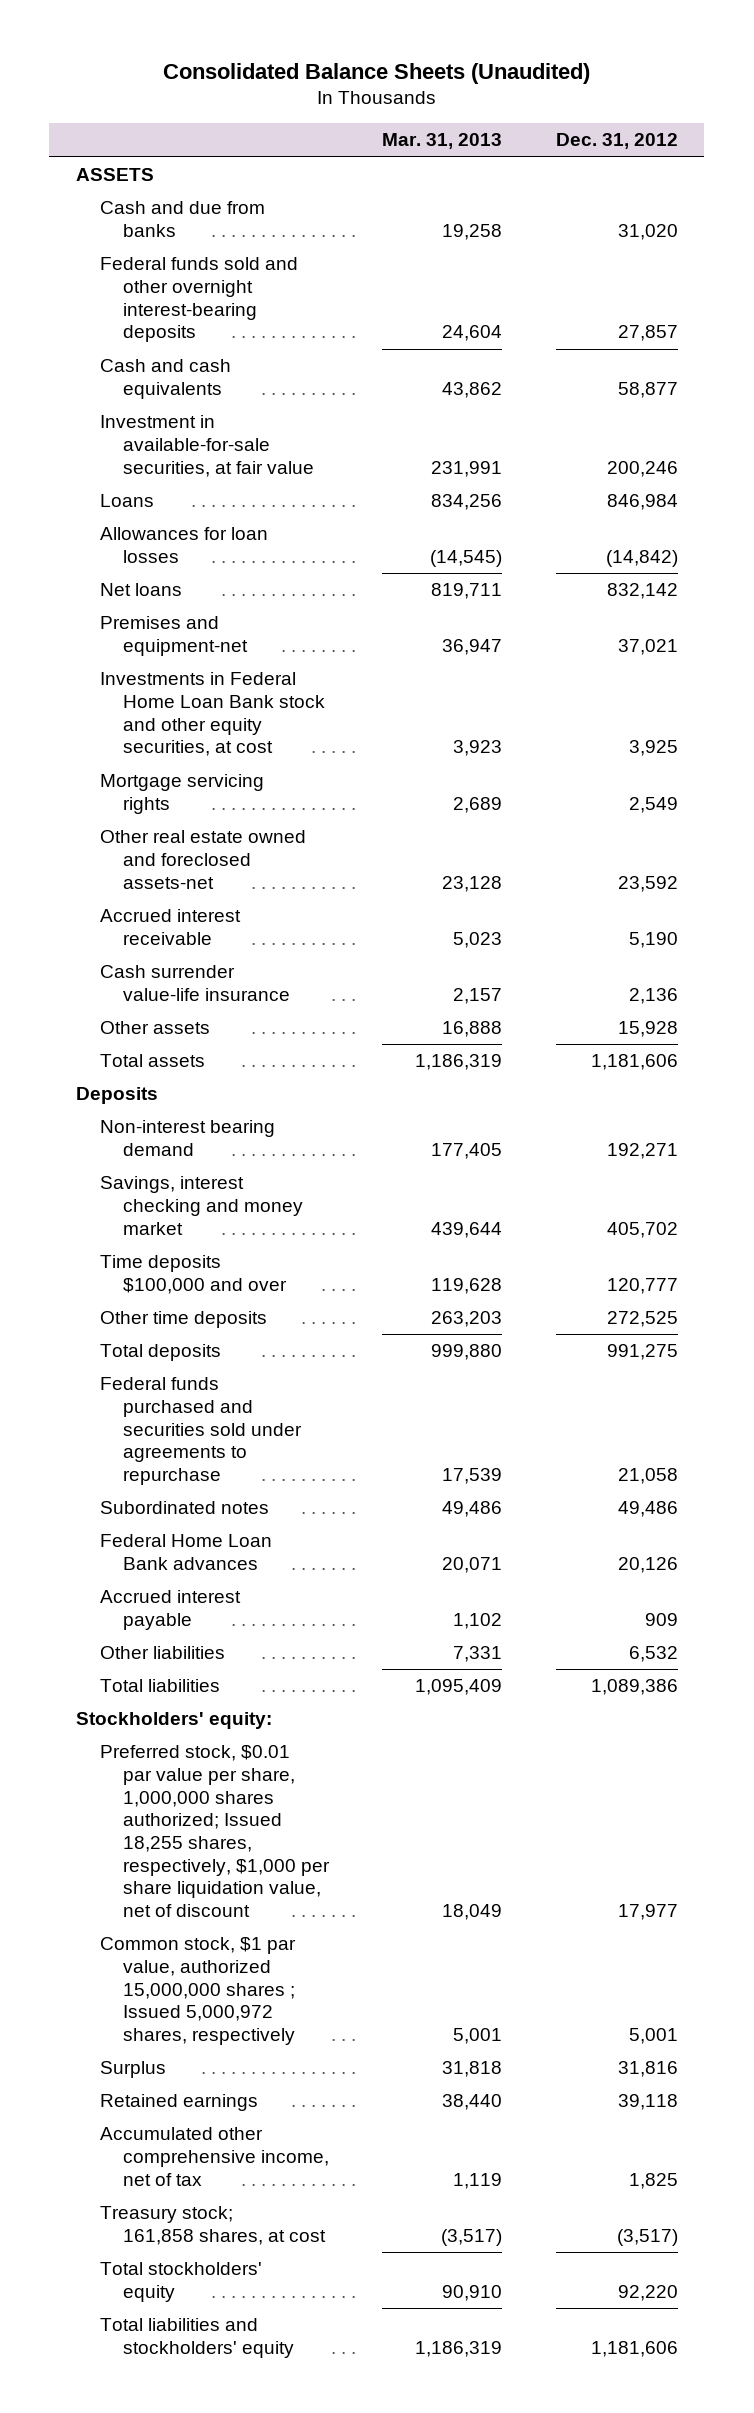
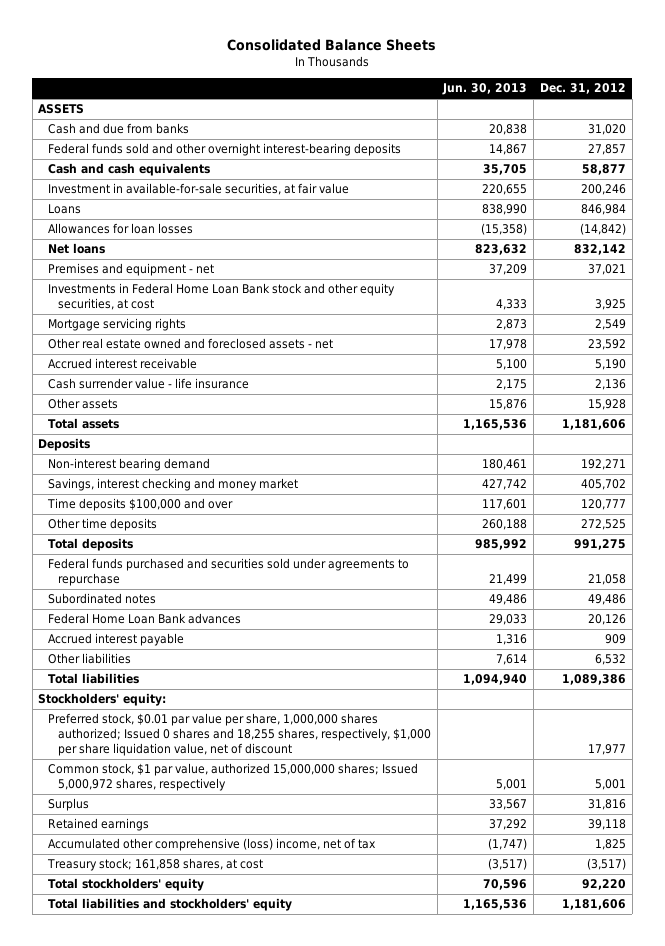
[162,62,590,84] Consolidated Balance Sheets (Unaudited) -> [227,39,437,52] Consolidated Balance Sheets
[382,133,503,150] Mar. 31, 2013 -> none
none -> [442,83,528,96] Jun. 30, 2013
[99,616,249,656] Premises and equipment-net -> [48,263,215,277] Premises and equipment - net
[99,830,306,889] Other real estate owned and foreclosed assets-net -> [48,338,334,350] Other real estate owned and foreclosed assets - net
[99,965,291,1001] Cash surrender value-life insurance -> [48,378,250,390] Cash surrender value - life insurance
[99,1745,331,1918] Preferred stock, $0.01 par value per share, 1,000,000 shares authorized; Issued 18,255 shares, respectively, $1,000 per share liquidation value, net of discount -> [48,713,431,756] Preferred stock, $0.01 par value per share, 1,000,000 shares authorized; Issued 0 shares and 18,255 shares, respectively, $1,000 per share liquidation value, net of discount
[99,1937,296,2046] Common stock, $1 par value, authorized 15,000,000 shares ; Issued 5,000,972 shares, respectively -> [48,763,419,792] Common stock, $1 par value, authorized 15,000,000 shares; Issued 5,000,972 shares, respectively
[99,2127,330,2186] Accumulated other comprehensive income, net of tax -> [48,838,377,852] Accumulated other comprehensive (loss) income, net of tax

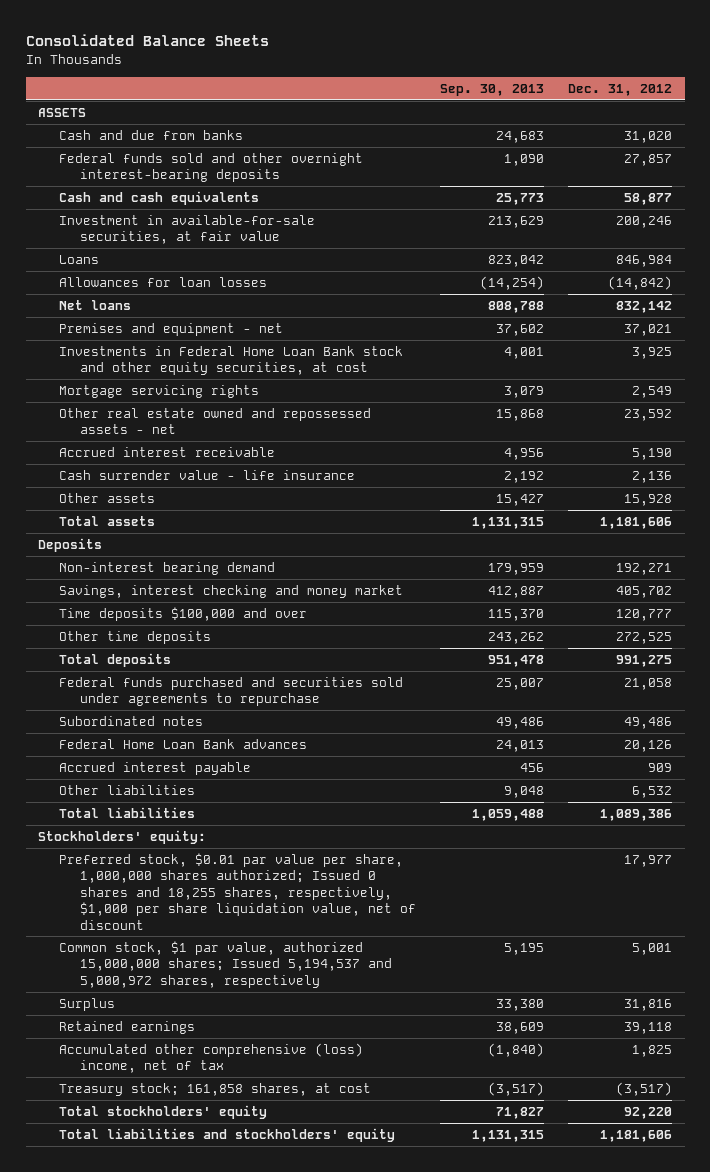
[442,83,528,96] Jun. 30, 2013 -> none
none -> [440,83,545,96] Sep. 30, 2013
[48,338,334,350] Other real estate owned and foreclosed assets - net -> [58,408,371,435] Other real estate owned and repossessed assets - net
[48,763,419,792] Common stock, $1 par value, authorized 15,000,000 shares; Issued 5,000,972 shares, respectively -> [58,941,392,988] Common stock, $1 par value, authorized 15,000,000 shares; Issued 5,194,537 and 5,000,972 shares, respectively

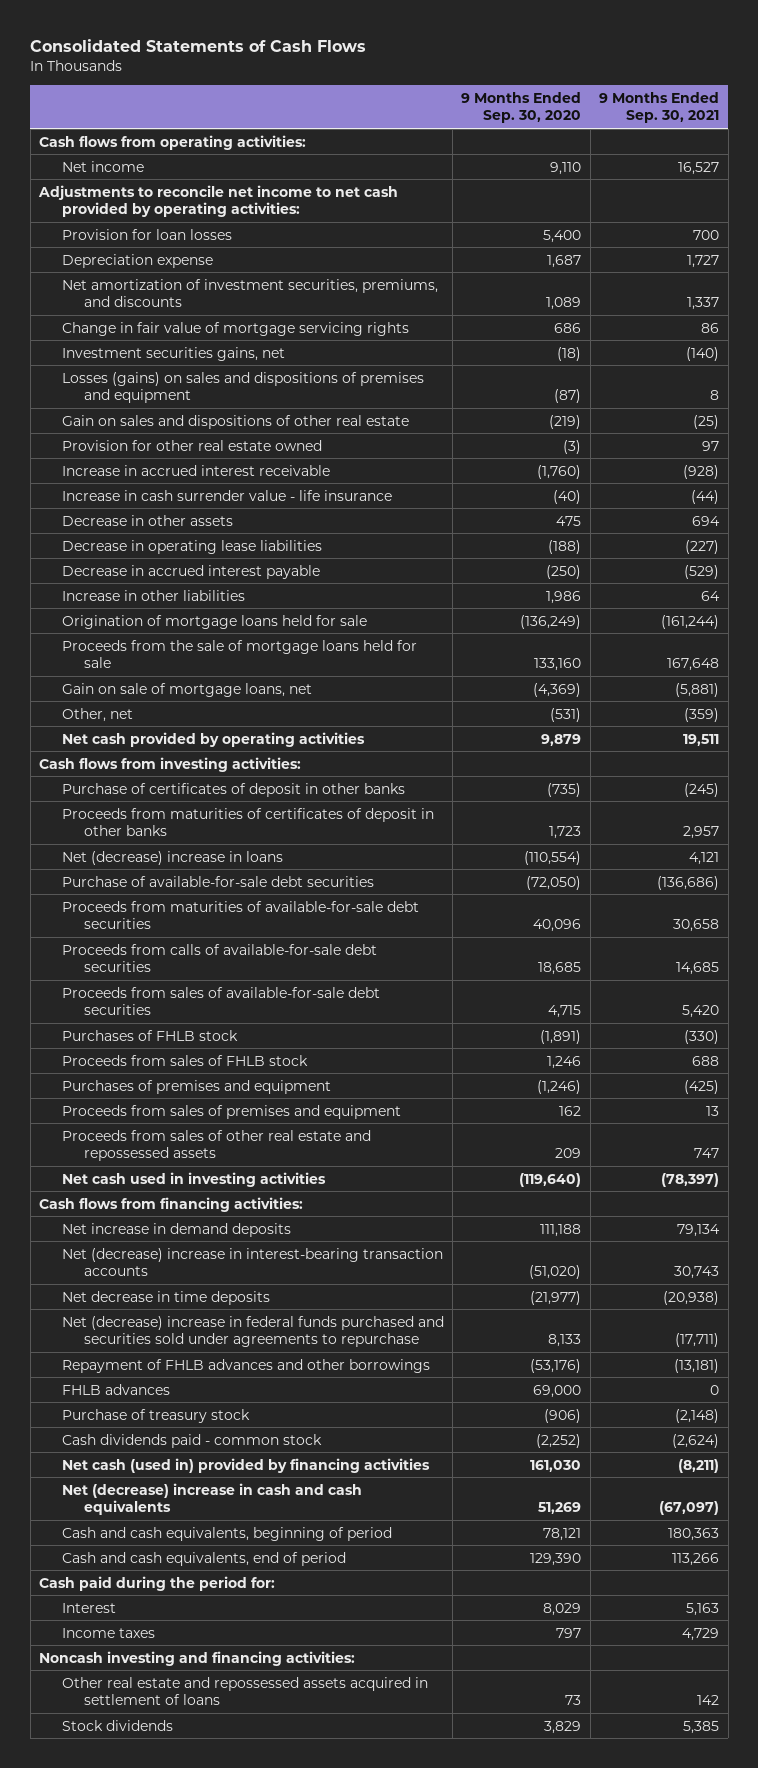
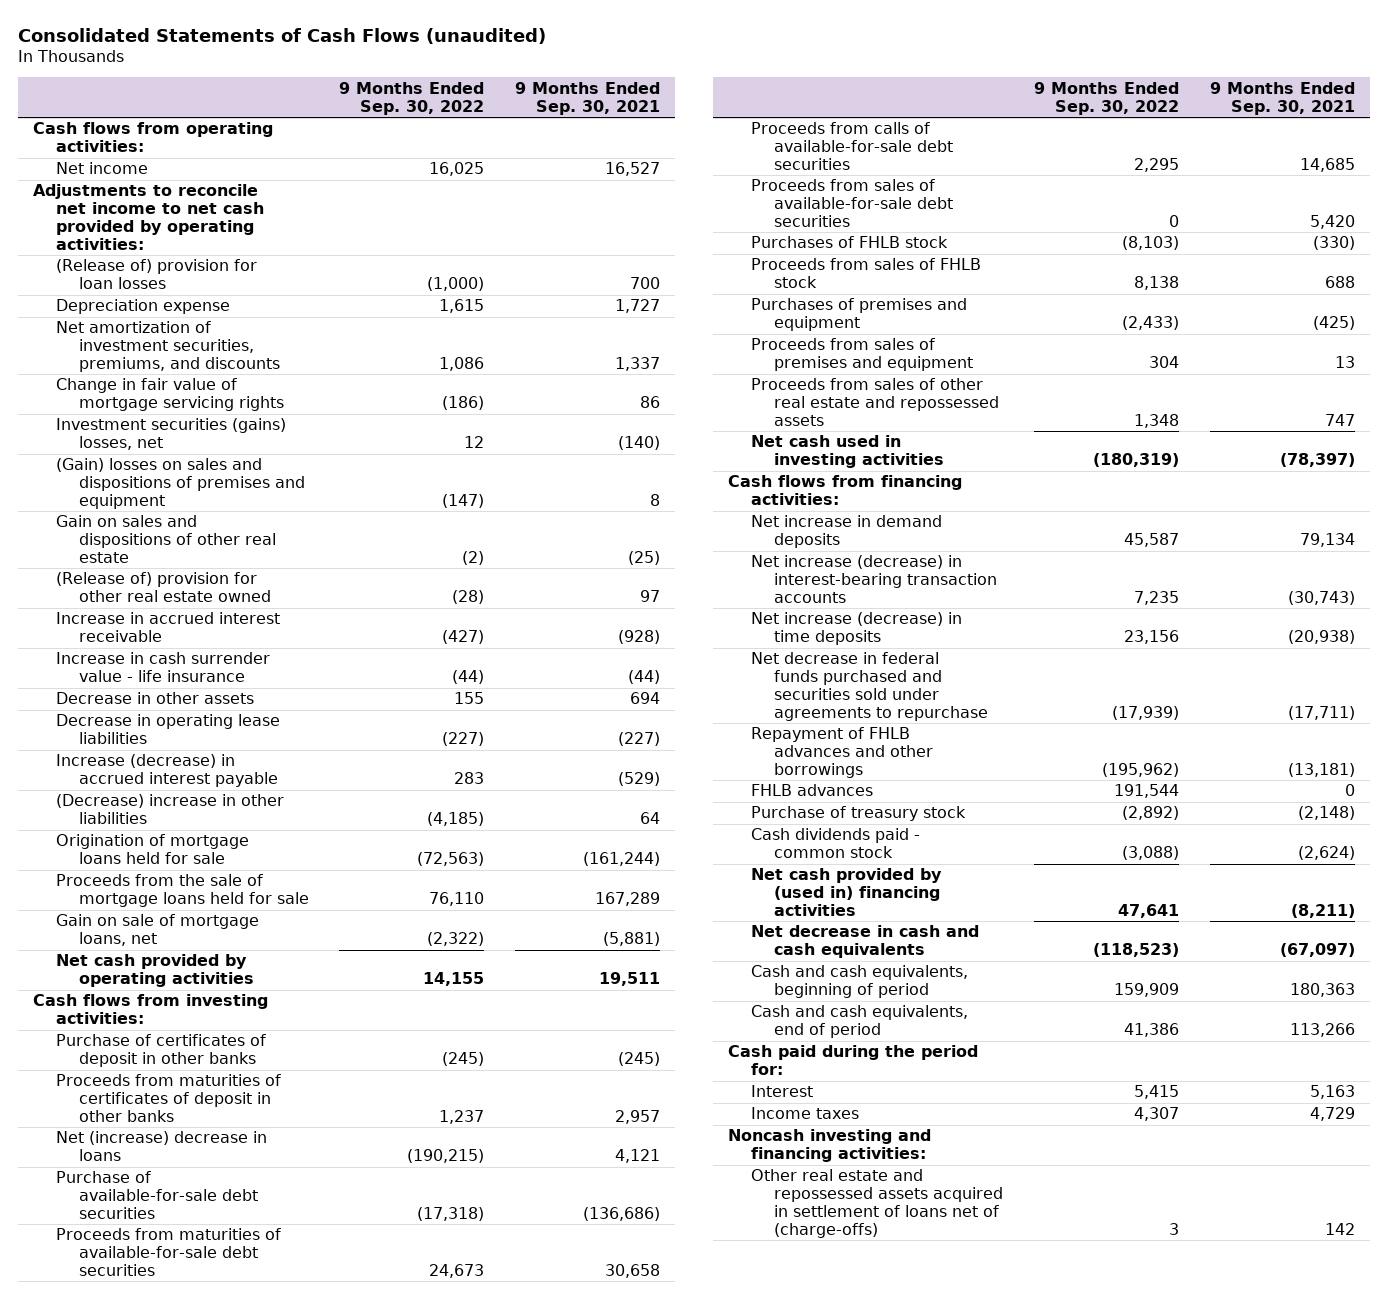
[30,39,367,53] Consolidated Statements of Cash Flows -> [17,27,546,44] Consolidated Statements of Cash Flows (unaudited)
[461,91,582,124] 9 Months Ended Sep. 30, 2020 -> none
none -> [339,81,485,115] 9 Months Ended Sep. 30, 2022
[61,228,232,240] Provision for loan losses -> [55,259,257,290] (Release of) provision for loan losses
[61,346,285,361] Investment securities gains, net -> [55,418,286,451] Investment securities (gains) losses, net
[61,371,424,404] Losses (gains) on sales and dispositions of premises and equipment -> [55,458,305,510] (Gain) losses on sales and dispositions of premises and equipment
[61,439,322,451] Provision for other real estate owned -> [55,572,271,603] (Release of) provision for other real estate owned
[61,564,320,579] Decrease in accrued interest payable -> [55,754,278,788] Increase (decrease) in accrued interest payable
[61,589,245,601] Increase in other liabilities -> [55,794,284,825] (Decrease) increase in other liabilities
[667,658,720,672] 167,648 -> [594,892,660,907] 167,289
[61,707,133,722] Other, net -> none
[61,850,283,865] Net (decrease) increase in loans -> [55,1131,267,1162] Net (increase) decrease in loans
[61,1247,443,1277] Net (decrease) increase in interest-bearing transaction accounts -> [750,555,997,604] Net increase (decrease) in interest-bearing transaction accounts
[674,1266,720,1280] 30,743 -> [1287,591,1355,606] (30,743)
[61,1290,270,1305] Net decrease in time deposits -> [750,612,962,646] Net increase (decrease) in time deposits
[61,1315,444,1348] Net (decrease) increase in federal funds purchased and securities sold under agreements to repurchase -> [750,652,988,722] Net decrease in federal funds purchased and securities sold under agreements to repurchase
[61,1457,430,1473] Net cash (used in) provided by financing activities -> [750,868,942,917] Net cash provided by (used in) financing activities
[61,1482,362,1516] Net (decrease) increase in cash and cash equivalents -> [750,925,979,959] Net decrease in cash and cash equivalents
[61,1719,173,1731] Stock dividends -> none
[61,1676,428,1706] Other real estate and repossessed assets acquired in settlement of loans -> [750,1169,1003,1239] Other real estate and repossessed assets acquired in settlement of loans net of (charge-offs)

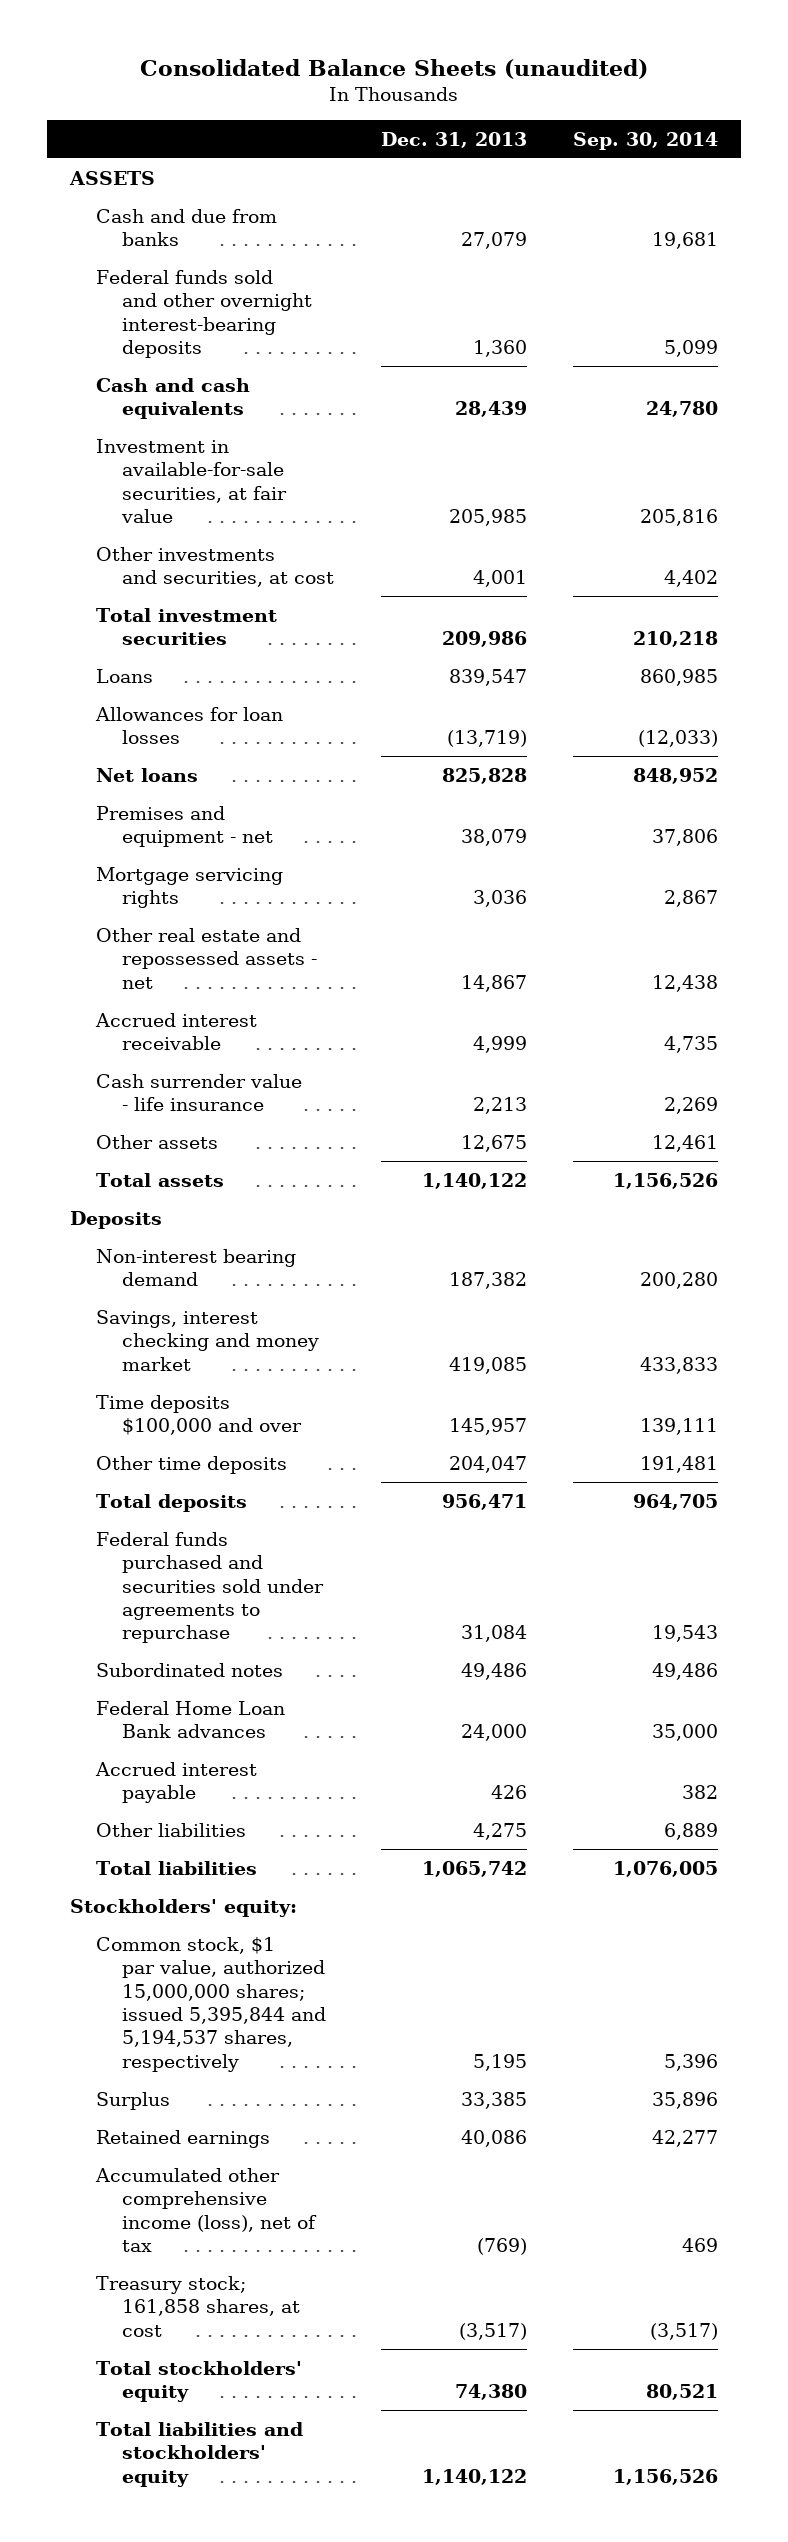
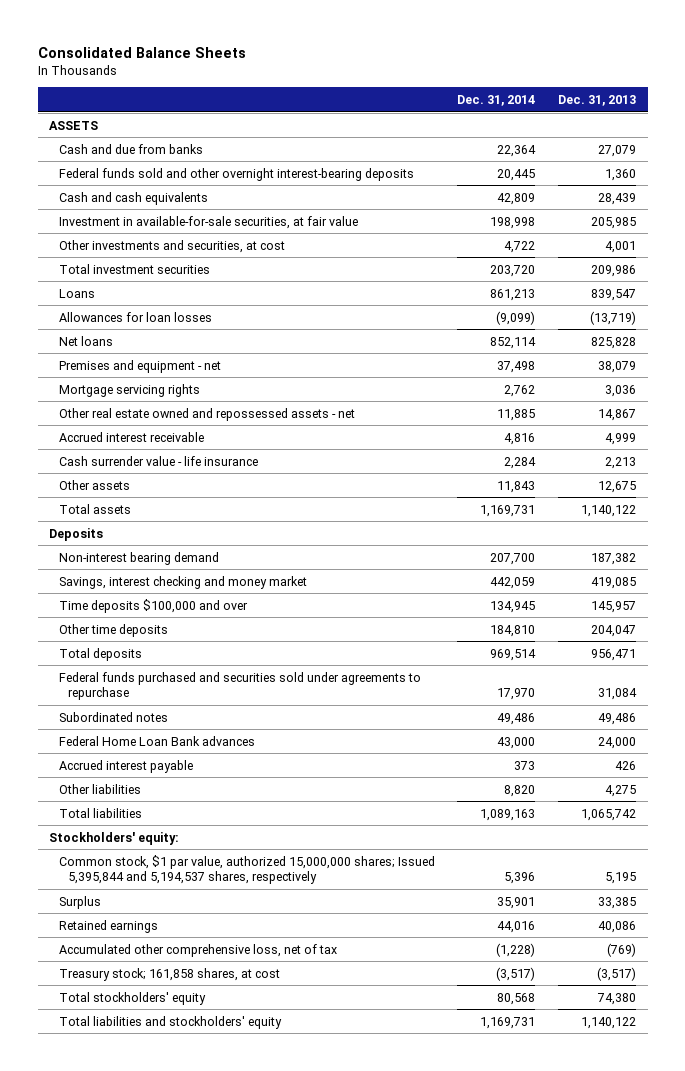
[140,58,649,79] Consolidated Balance Sheets (unaudited) -> [37,46,246,58] Consolidated Balance Sheets
[573,131,719,150] Sep. 30, 2014 -> none
none -> [457,95,536,107] Dec. 31, 2014
[96,927,318,989] Other real estate and repossessed assets - net -> [58,407,355,421] Other real estate owned and repossessed assets - net
[96,1936,327,2072] Common stock, $1 par value, authorized 15,000,000 shares; issued 5,395,844 and 5,194,537 shares, respectively -> [58,854,435,884] Common stock, $1 par value, authorized 15,000,000 shares; Issued 5,395,844 and 5,194,537 shares, respectively
[95,2167,318,2252] Accumulated other comprehensive income (loss), net of tax -> [58,943,337,957] Accumulated other comprehensive loss, net of tax

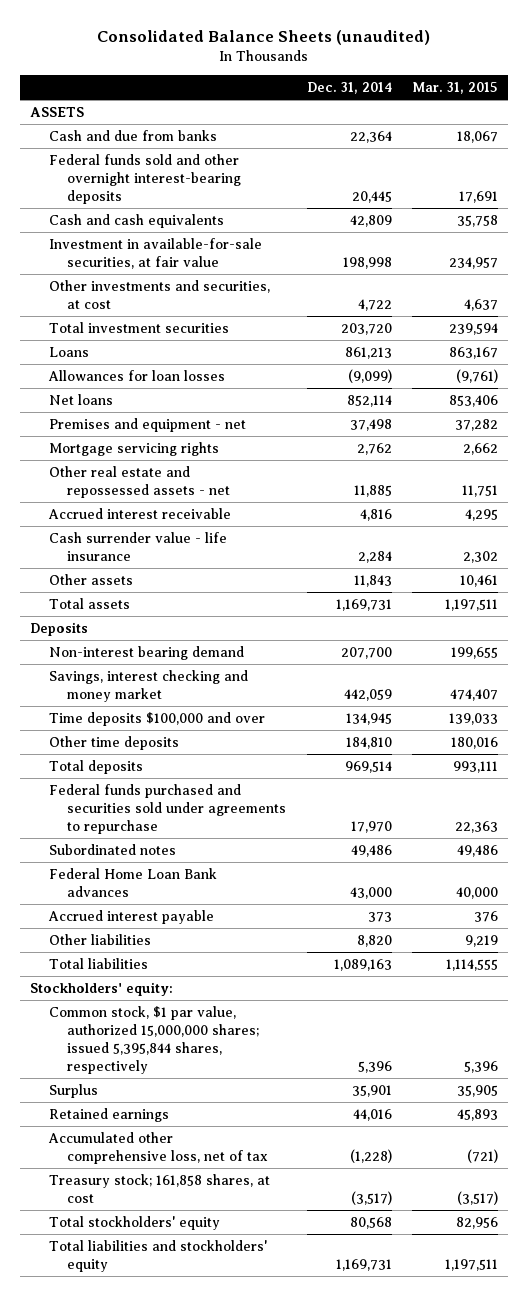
[37,46,246,58] Consolidated Balance Sheets -> [97,29,431,45] Consolidated Balance Sheets (unaudited)
[558,95,637,107] Dec. 31, 2013 -> none
none -> [411,82,498,95] Mar. 31, 2015
[58,407,355,421] Other real estate owned and repossessed assets - net -> [48,465,231,498] Other real estate and repossessed assets - net
[58,854,435,884] Common stock, $1 par value, authorized 15,000,000 shares; Issued 5,395,844 and 5,194,537 shares, respectively -> [48,1005,260,1074] Common stock, $1 par value, authorized 15,000,000 shares; issued 5,395,844 shares, respectively

